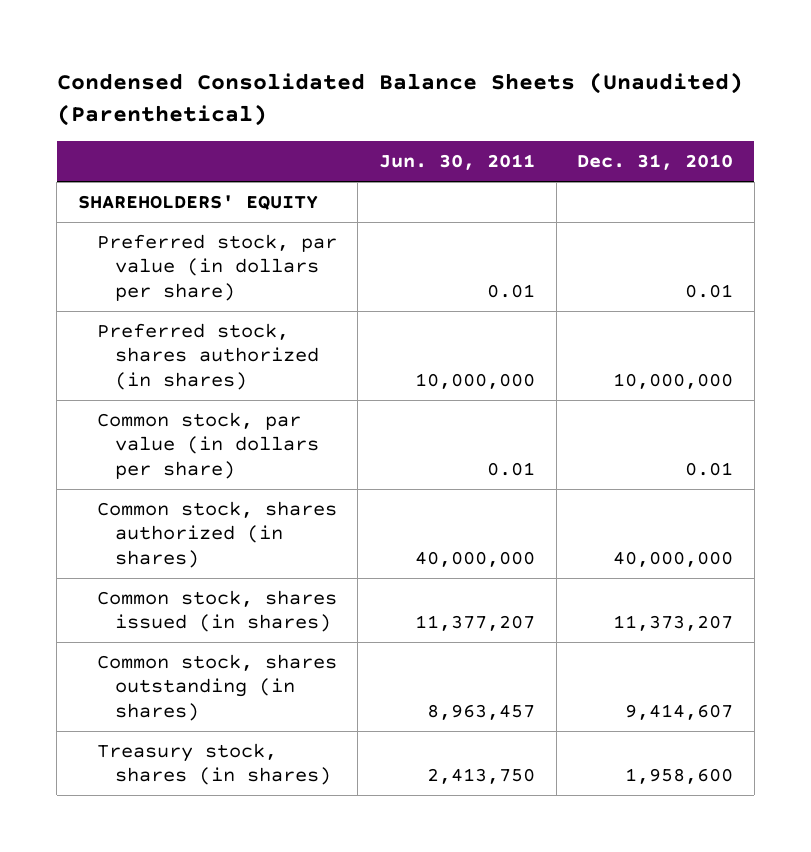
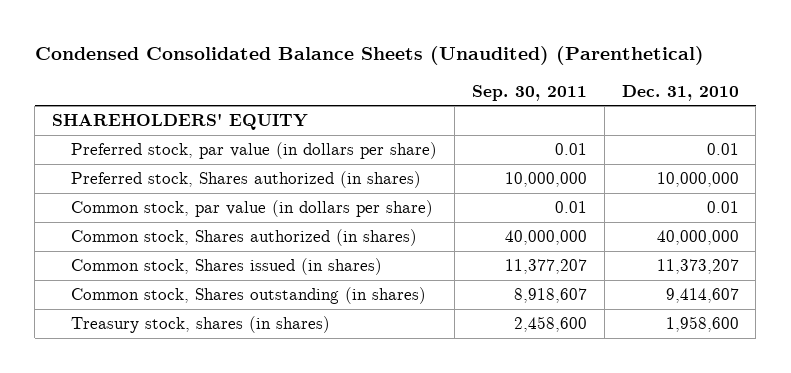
[378,154,535,171] Jun. 30, 2011 -> none
none -> [471,84,587,101] Sep. 30, 2011
[96,323,320,390] Preferred stock, shares authorized (in shares) -> [70,171,421,189] Preferred stock, Shares authorized (in shares)
[96,501,337,568] Common stock, shares authorized (in shares) -> [70,229,417,247] Common stock, Shares authorized (in shares)
[96,590,337,633] Common stock, shares issued (in shares) -> [70,258,382,276] Common stock, Shares issued (in shares)
[96,654,337,721] Common stock, shares outstanding (in shares) -> [70,287,426,305] Common stock, Shares outstanding (in shares)

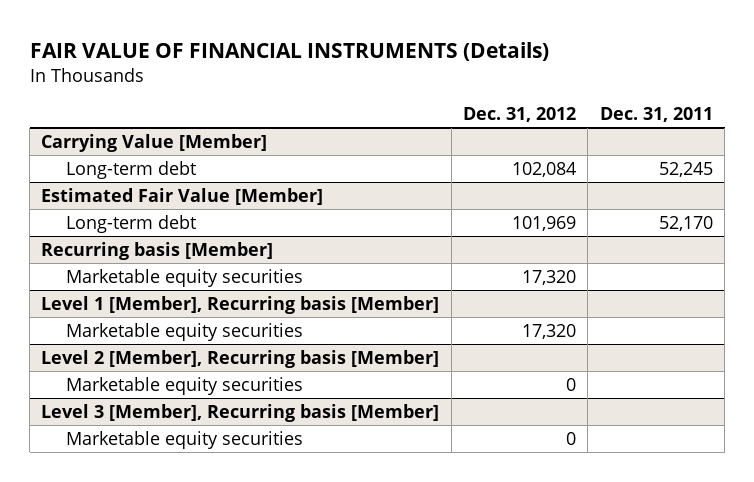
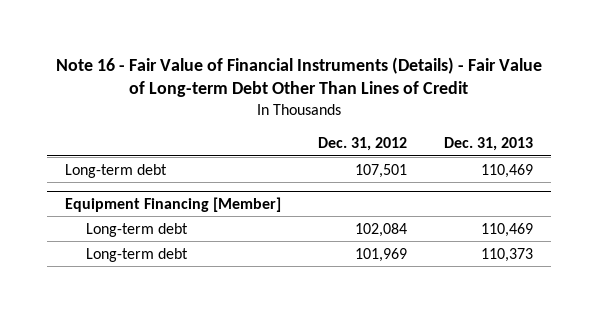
[29,41,549,61] FAIR VALUE OF FINANCIAL INSTRUMENTS (Details) -> [55,56,542,98] Note 16 - Fair Value of Financial Instruments (Details) - Fair Value of Long-term Debt Other Than Lines of Credit
[599,106,713,122] Dec. 31, 2011 -> none
none -> [443,137,533,152] Dec. 31, 2013
[41,134,268,153] Carrying Value [Member] -> none
none -> [65,163,168,178] Long-term debt
none -> [65,196,282,212] Equipment Financing [Member]
[41,188,324,206] Estimated Fair Value [Member] -> none
[41,242,274,261] Recurring basis [Member] -> none
[66,269,304,288] Marketable equity securities -> none
[41,296,440,315] Level 1 [Member], Recurring basis [Member] -> none
[66,323,304,342] Marketable equity securities -> none
[41,350,440,369] Level 2 [Member], Recurring basis [Member] -> none
[66,377,304,396] Marketable equity securities -> none
[41,404,440,423] Level 3 [Member], Recurring basis [Member] -> none
[66,431,304,450] Marketable equity securities -> none

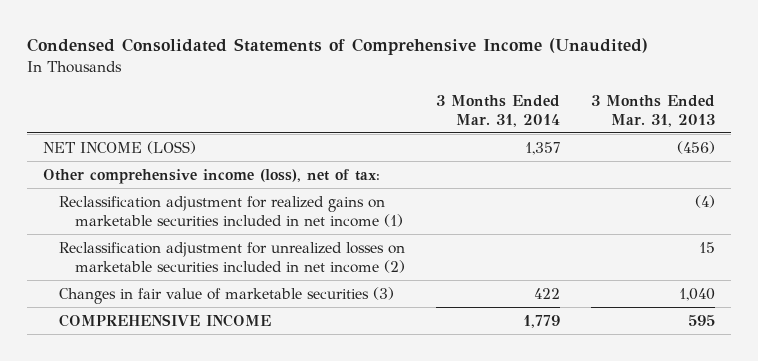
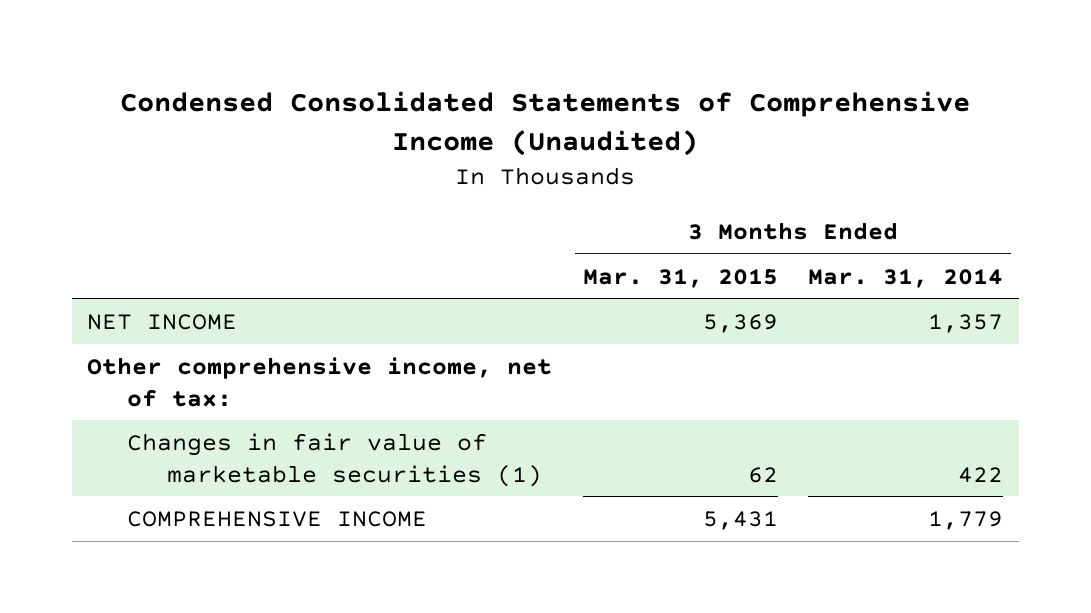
[591,94,716,127] 3 Months Ended Mar. 31, 2013 -> none
none -> [582,268,778,288] Mar. 31, 2015
[59,195,404,227] Reclassification adjustment for realized gains on marketable securities included in net income (1) -> none
[59,241,406,273] Reclassification adjustment for unrealized losses on marketable securities included in net income (2) -> none
[42,140,196,154] NET INCOME (LOSS) -> [87,313,238,330] NET INCOME
[42,168,380,184] Other comprehensive income (loss), net of tax: -> [87,356,553,407] Other comprehensive income, net of tax:
[59,286,395,304] Changes in fair value of marketable securities (3) -> [127,432,542,487] Changes in fair value of marketable securities (1)

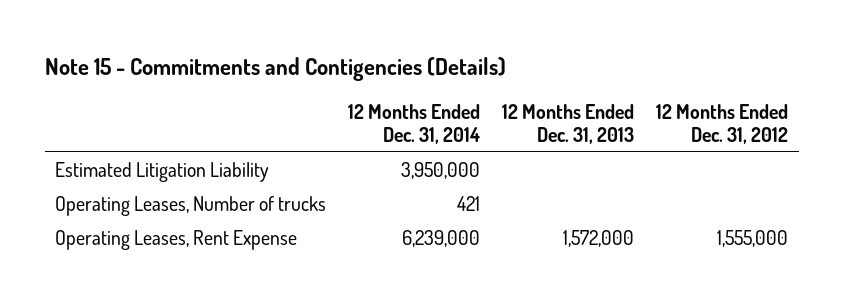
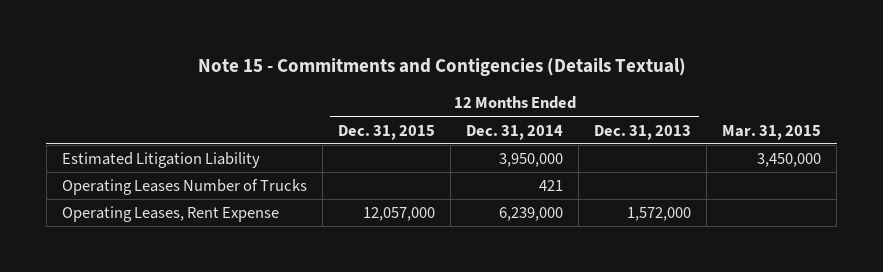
[44,56,506,81] Note 15 - Commitments and Contigencies (Details) -> [197,58,686,77] Note 15 - Commitments and Contigencies (Details Textual)
[656,103,789,144] 12 Months Ended Dec. 31, 2012 -> none
none -> [337,124,435,140] Dec. 31, 2015
none -> [722,124,822,140] Mar. 31, 2015
[55,196,327,217] Operating Leases, Number of trucks -> [61,179,307,196] Operating Leases Number of Trucks

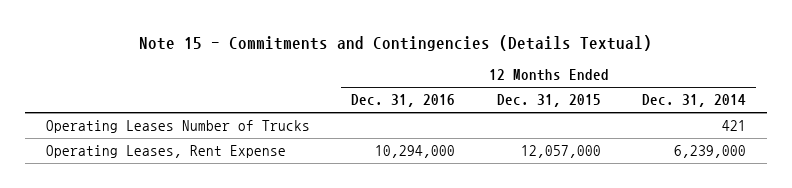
[197,58,686,77] Note 15 - Commitments and Contigencies (Details Textual) -> [138,34,652,51] Note 15 - Commitments and Contingencies (Details Textual)
[594,124,692,140] Dec. 31, 2013 -> none
[722,124,822,140] Mar. 31, 2015 -> none
none -> [351,94,456,108] Dec. 31, 2016
[61,152,260,169] Estimated Litigation Liability -> none

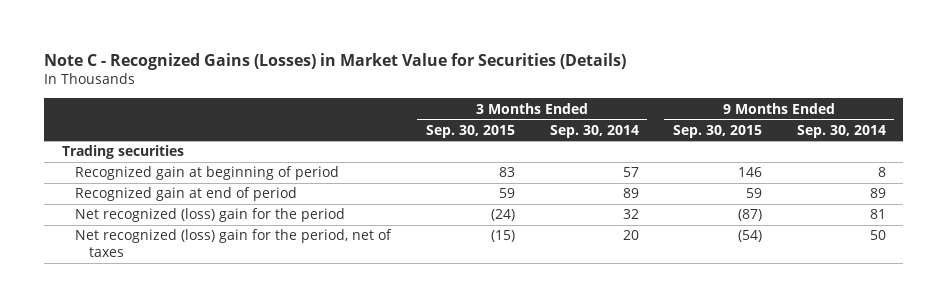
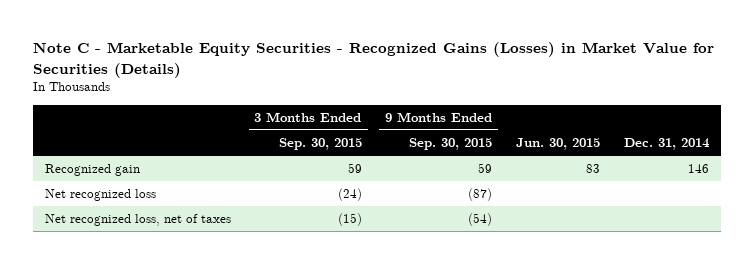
[44,52,627,70] Note C - Recognized Gains (Losses) in Market Value for Securities (Details) -> [32,42,714,78] Note C - Marketable Equity Securities - Recognized Gains (Losses) in Market Value for Securities (Details)
[549,124,639,138] Sep. 30, 2014 -> none
[796,124,886,138] Sep. 30, 2014 -> none
none -> [516,138,601,151] Jun. 30, 2015
none -> [623,138,710,151] Dec. 31, 2014
[61,145,184,160] Trading securities -> none
[75,187,298,202] Recognized gain at end of period -> none
[75,166,340,181] Recognized gain at beginning of period -> [44,164,140,177] Recognized gain
[498,167,515,178] 83 -> [347,163,362,174] 59
[738,167,763,178] 146 -> [478,163,493,174] 59
[75,208,346,223] Net recognized (loss) gain for the period -> [44,189,156,202] Net recognized loss
[75,229,393,258] Net recognized (loss) gain for the period, net of taxes -> [44,214,231,227] Net recognized loss, net of taxes

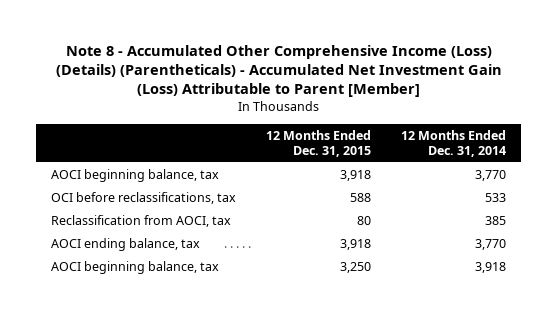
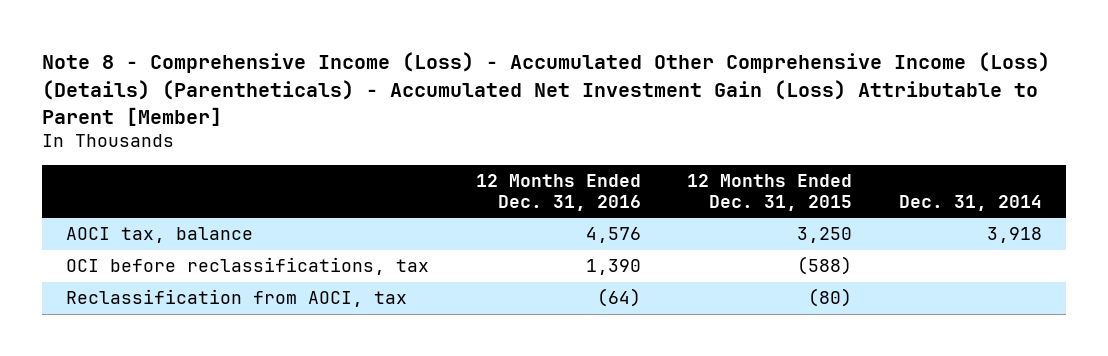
[55,44,502,98] Note 8 - Accumulated Other Comprehensive Income (Loss) (Details) (Parentheticals) - Accumulated Net Investment Gain (Loss) Attributable to Parent [Member] -> [42,52,1051,126] Note 8 - Comprehensive Income (Loss) - Accumulated Other Comprehensive Income (Loss) (Details) (Parentheticals) - Accumulated Net Investment Gain (Loss) Attributable to Parent [Member]
[401,129,507,157] 12 Months Ended Dec. 31, 2014 -> none
none -> [475,174,641,211] 12 Months Ended Dec. 31, 2016
none -> [899,194,1043,211] Dec. 31, 2014
[51,237,201,251] AOCI ending balance, tax -> none
[51,260,220,274] AOCI beginning balance, tax -> none
[51,168,220,182] AOCI beginning balance, tax -> [65,227,253,244] AOCI tax, balance
[340,169,372,181] 3,918 -> [797,227,853,244] 3,250
[350,192,372,202] 588 -> [797,256,853,276] (588)
[357,215,372,225] 80 -> [808,288,853,308] (80)

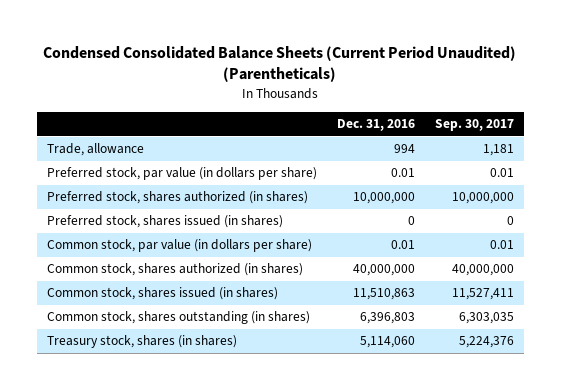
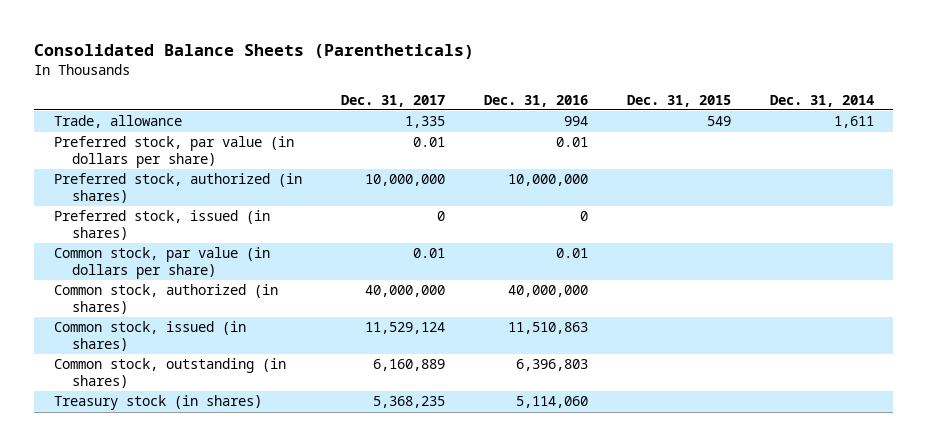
[43,46,517,83] Condensed Consolidated Balance Sheets (Current Period Unaudited) (Parentheticals) -> [34,44,475,60] Consolidated Balance Sheets (Parentheticals)
[434,119,514,132] Sep. 30, 2017 -> none
none -> [340,94,445,107] Dec. 31, 2017
none -> [626,94,731,107] Dec. 31, 2015
none -> [769,94,874,107] Dec. 31, 2014
[46,191,308,205] Preferred stock, shares authorized (in shares) -> [53,173,302,204] Preferred stock, authorized (in shares)
[46,215,283,229] Preferred stock, shares issued (in shares) -> [53,210,270,241] Preferred stock, issued (in shares)
[46,263,303,277] Common stock, shares authorized (in shares) -> [53,284,278,315] Common stock, authorized (in shares)
[46,287,278,301] Common stock, shares issued (in shares) -> [53,321,246,352] Common stock, issued (in shares)
[46,311,310,325] Common stock, shares outstanding (in shares) -> [53,358,286,389] Common stock, outstanding (in shares)
[46,335,237,349] Treasury stock, shares (in shares) -> [53,395,262,411] Treasury stock (in shares)

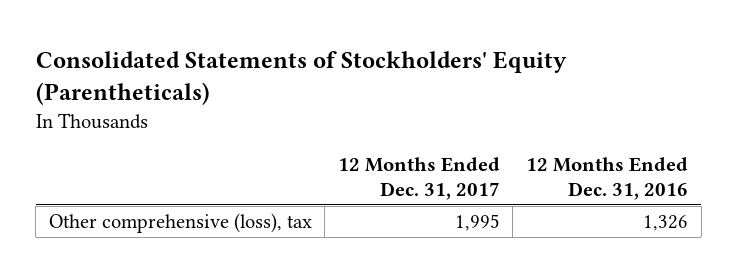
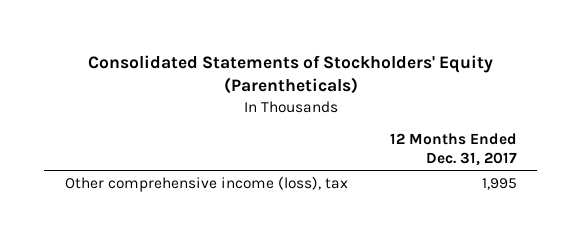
[526,157,689,200] 12 Months Ended Dec. 31, 2016 -> none
[48,213,312,234] Other comprehensive (loss), tax -> [64,175,348,192] Other comprehensive income (loss), tax

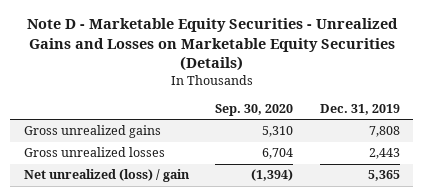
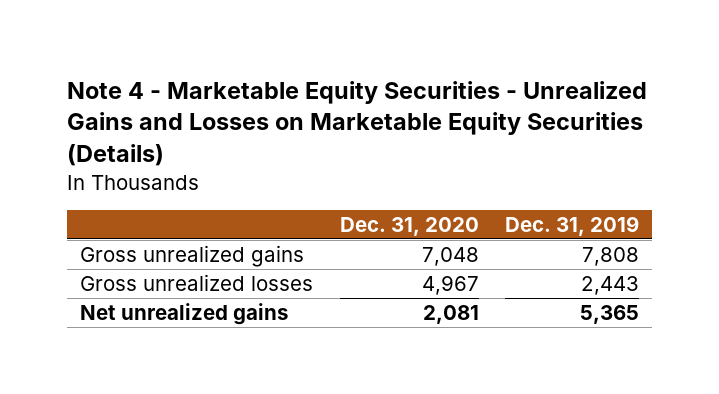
[26,18,398,72] Note D - Marketable Equity Securities - Unrealized Gains and Losses on Marketable Equity Securities (Details) -> [67,80,648,167] Note 4 - Marketable Equity Securities - Unrealized Gains and Losses on Marketable Equity Securities (Details)
[215,103,294,116] Sep. 30, 2020 -> none
none -> [339,216,479,236] Dec. 31, 2020
[23,169,190,183] Net unrealized (loss) / gain -> [80,302,289,325] Net unrealized gains

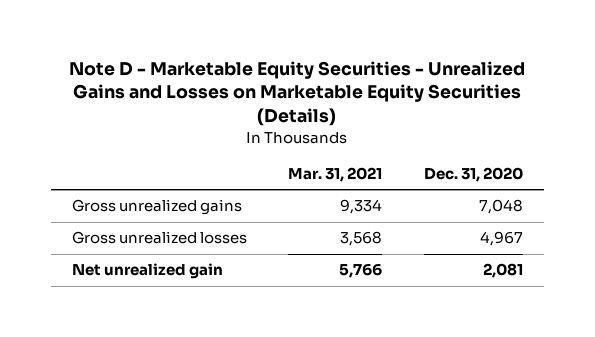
[67,80,648,167] Note 4 - Marketable Equity Securities - Unrealized Gains and Losses on Marketable Equity Securities (Details) -> [69,60,526,127] Note D - Marketable Equity Securities - Unrealized Gains and Losses on Marketable Equity Securities (Details)
[504,215,639,236] Dec. 31, 2019 -> none
none -> [288,167,383,183] Mar. 31, 2021
[80,302,289,325] Net unrealized gains -> [71,263,223,280] Net unrealized gain

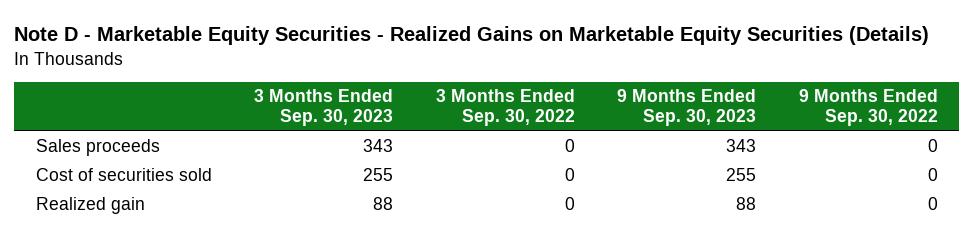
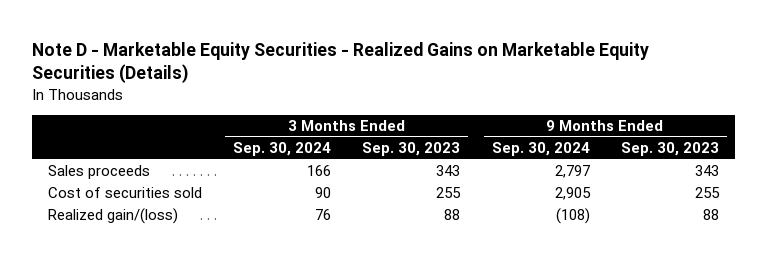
[435,89,575,127] 3 Months Ended Sep. 30, 2022 -> none
[798,89,938,127] 9 Months Ended Sep. 30, 2022 -> none
none -> [232,142,331,157] Sep. 30, 2024
none -> [491,142,590,157] Sep. 30, 2024
[35,197,145,215] Realized gain -> [47,208,178,225] Realized gain/(loss)

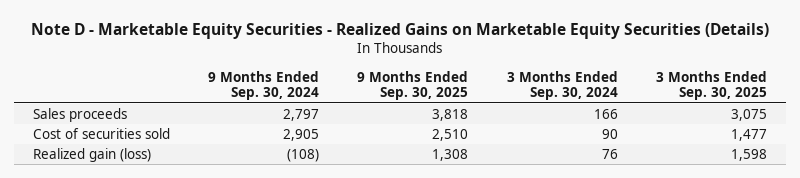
[362,142,461,157] Sep. 30, 2023 -> none
[621,142,720,157] Sep. 30, 2023 -> none
none -> [357,70,469,101] 9 Months Ended Sep. 30, 2025
none -> [655,70,767,101] 3 Months Ended Sep. 30, 2025
[47,208,178,225] Realized gain/(loss) -> [33,147,152,162] Realized gain (loss)

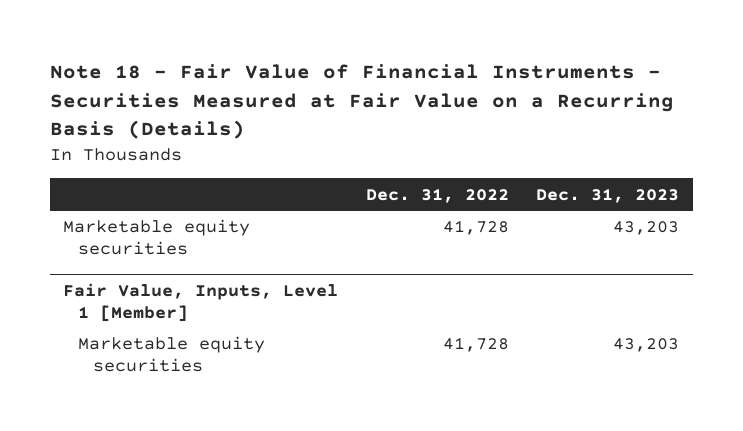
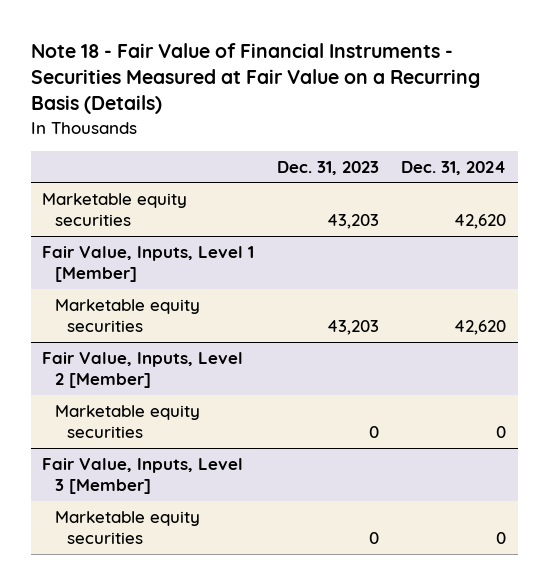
[365,187,509,203] Dec. 31, 2022 -> none
none -> [401,160,507,175] Dec. 31, 2024
none -> [42,351,244,389] Fair Value, Inputs, Level 2 [Member]
none -> [54,404,200,439] Marketable equity securities
none -> [42,457,244,495] Fair Value, Inputs, Level 3 [Member]
none -> [54,510,200,545] Marketable equity securities

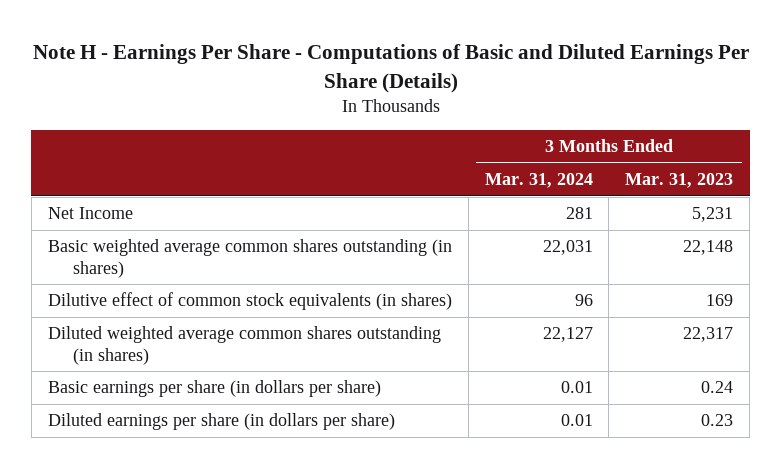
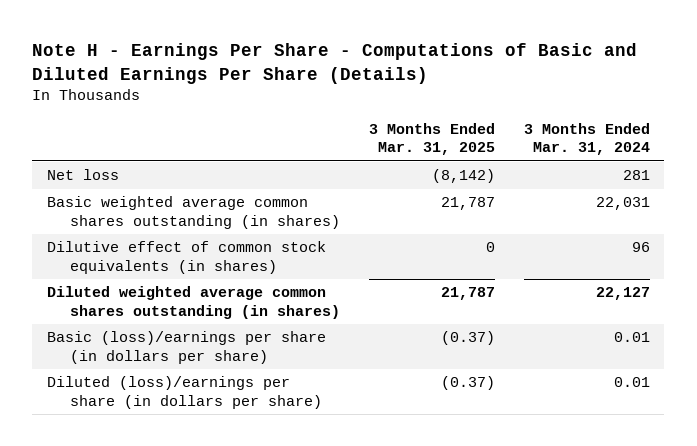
[625,173,734,189] Mar. 31, 2023 -> none
none -> [369,122,496,156] 3 Months Ended Mar. 31, 2025
[47,207,133,220] Net Income -> [46,169,119,181] Net loss
[47,380,381,398] Basic earnings per share (in dollars per share) -> [46,331,326,365] Basic (loss)/earnings per share (in dollars per share)
[47,413,395,431] Diluted earnings per share (in dollars per share) -> [46,376,323,410] Diluted (loss)/earnings per share (in dollars per share)

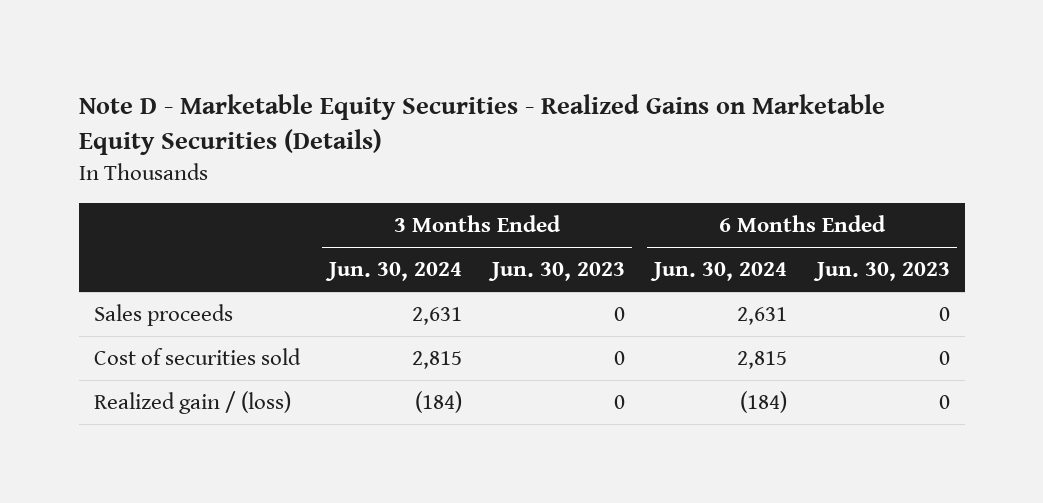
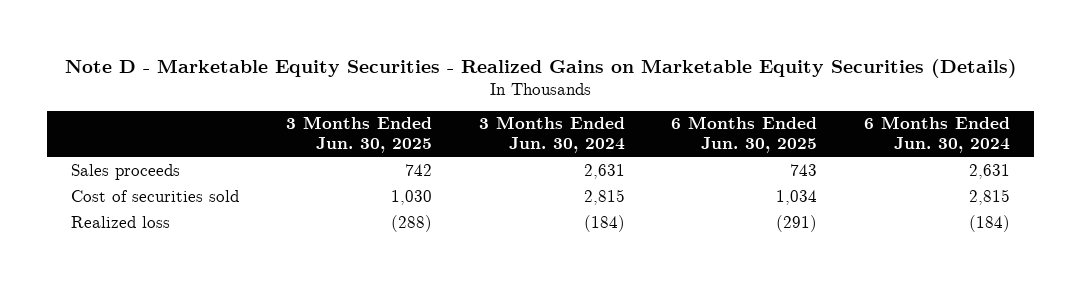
[487,262,625,282] Jun. 30, 2023 -> none
[812,262,950,282] Jun. 30, 2023 -> none
none -> [285,116,432,154] 3 Months Ended Jun. 30, 2025
none -> [671,116,818,154] 6 Months Ended Jun. 30, 2025
[93,391,291,415] Realized gain / (loss) -> [70,215,170,228] Realized loss

